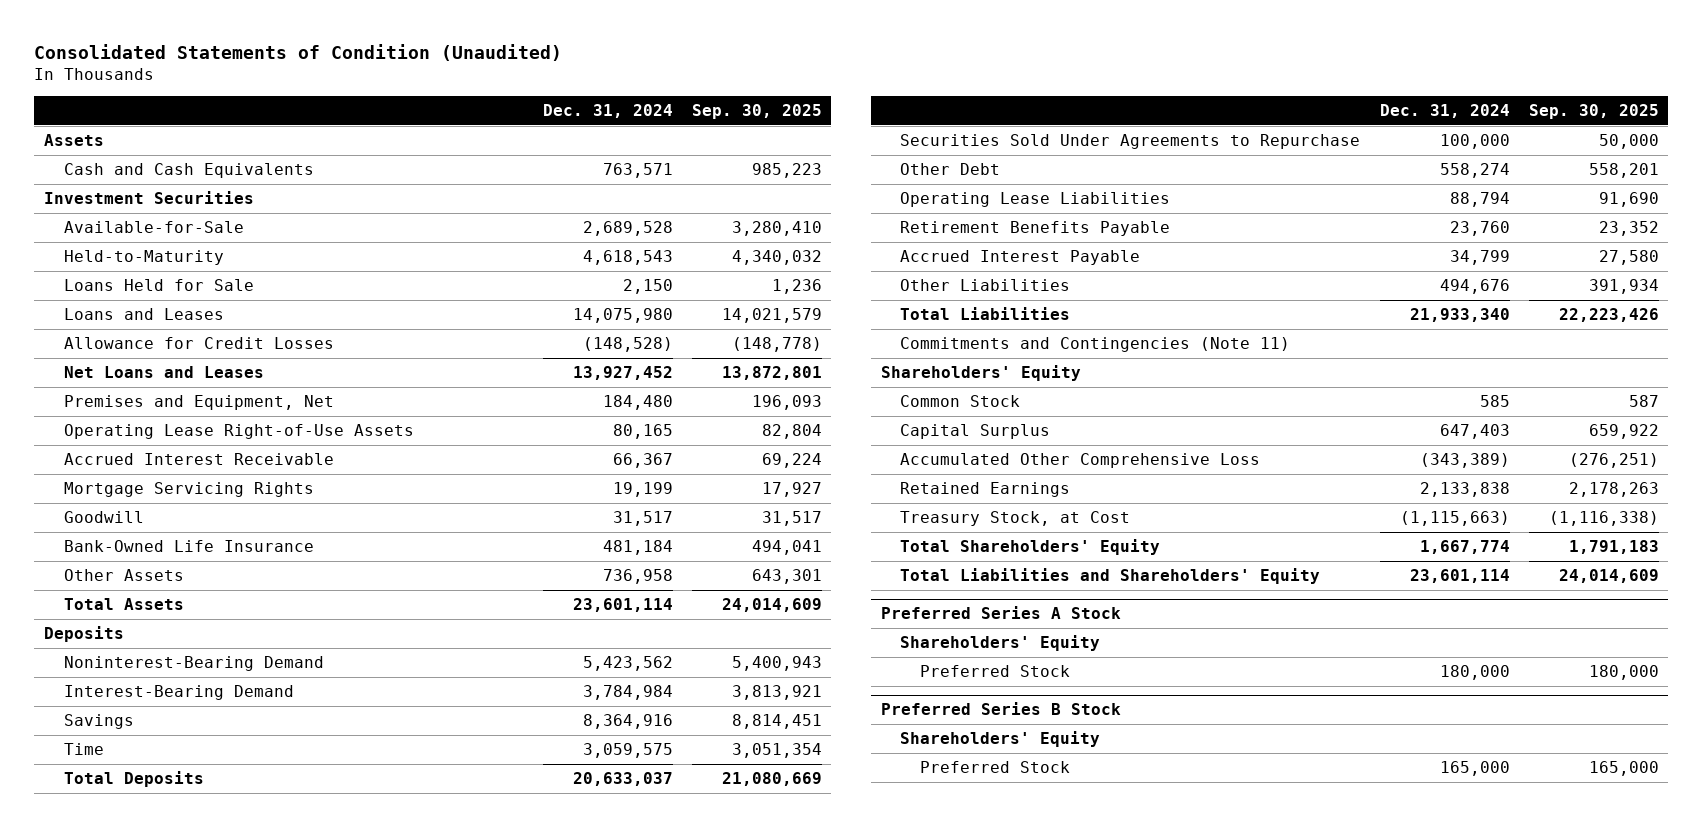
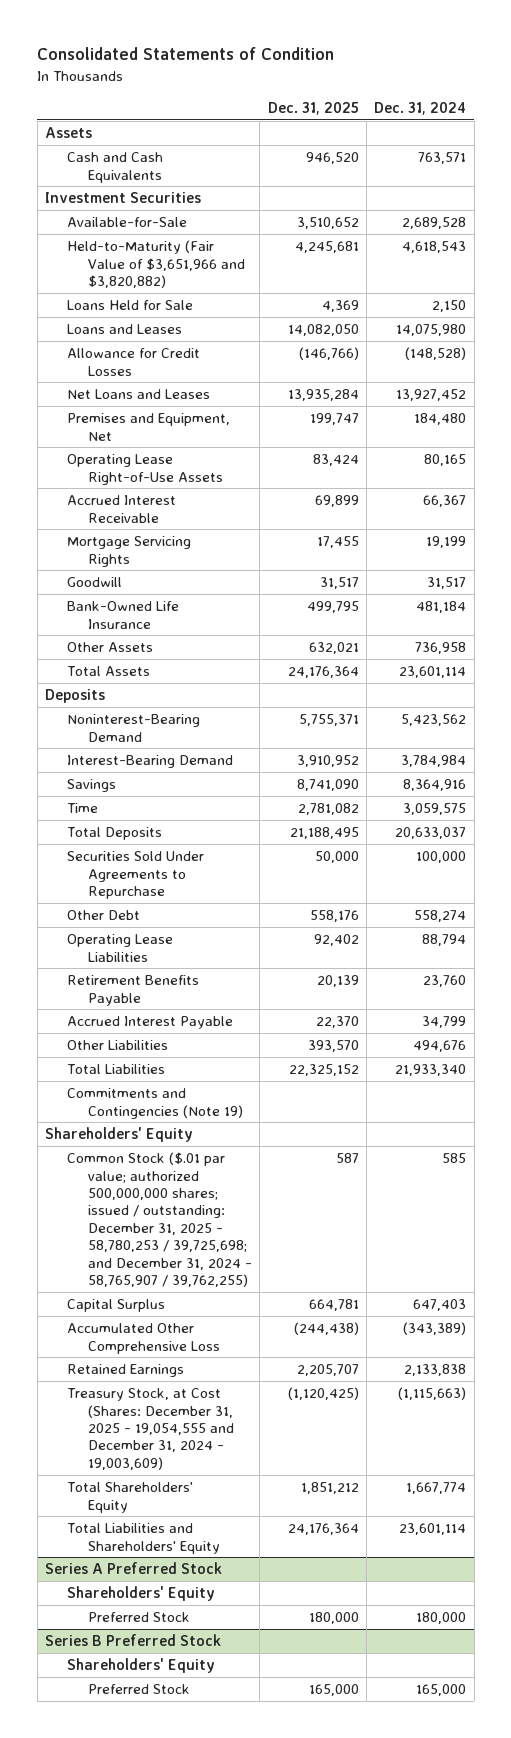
[34,43,563,61] Consolidated Statements of Condition (Unaudited) -> [37,47,335,61] Consolidated Statements of Condition
[691,104,822,120] Sep. 30, 2025 -> none
none -> [267,101,359,115] Dec. 31, 2025
[63,250,224,266] Held-to-Maturity -> [66,240,246,288] Held-to-Maturity (Fair Value of $3,651,966 and $3,820,882)
[900,337,1291,353] Commitments and Contingencies (Note 11) -> [66,1088,244,1119] Commitments and Contingencies (Note 19)
[900,395,1021,408] Common Stock -> [66,1152,253,1288] Common Stock ($.01 par value; authorized 500,000,000 shares; issued / outstanding: December 31, 2025 - 58,780,253 / 39,725,698; and December 31, 2024 - 58,765,907 / 39,762,255)
[900,511,1131,527] Treasury Stock, at Cost -> [66,1388,235,1470] Treasury Stock, at Cost (Shares: December 31, 2025 - 19,054,555 and December 31, 2024 - 19,003,609)
[880,606,1121,620] Preferred Series A Stock -> [44,1562,222,1575] Series A Preferred Stock
[880,702,1121,716] Preferred Series B Stock -> [44,1634,221,1647] Series B Preferred Stock

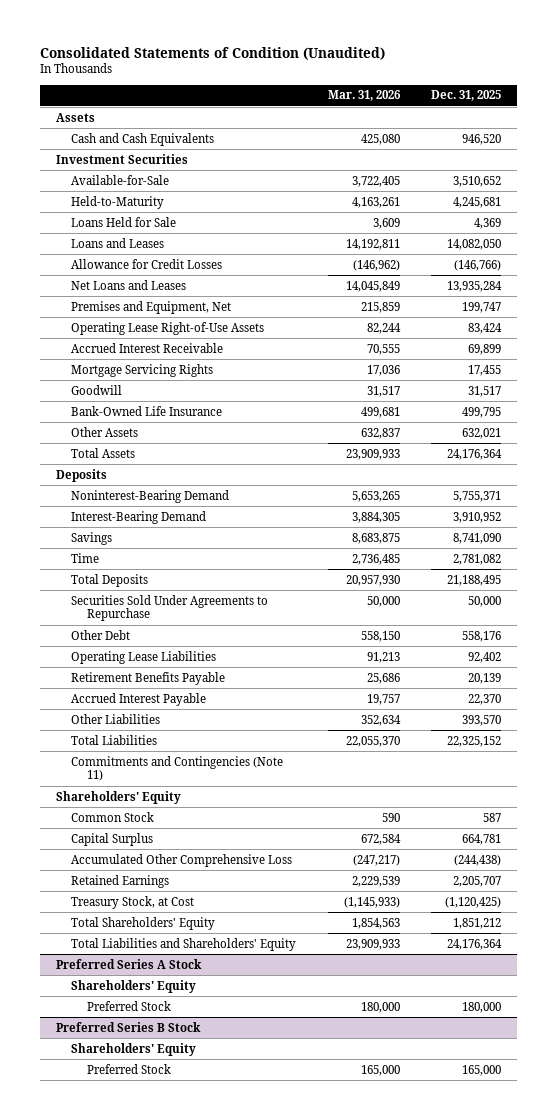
[37,47,335,61] Consolidated Statements of Condition -> [39,46,385,60] Consolidated Statements of Condition (Unaudited)
[374,101,467,115] Dec. 31, 2024 -> none
none -> [327,90,401,102] Mar. 31, 2026
[66,240,246,288] Held-to-Maturity (Fair Value of $3,651,966 and $3,820,882) -> [71,195,165,209] Held-to-Maturity
[66,1088,244,1119] Commitments and Contingencies (Note 19) -> [71,755,284,782] Commitments and Contingencies (Note 11)
[66,1152,253,1288] Common Stock ($.01 par value; authorized 500,000,000 shares; issued / outstanding: December 31, 2025 - 58,780,253 / 39,725,698; and December 31, 2024 - 58,765,907 / 39,762,255) -> [71,811,155,822] Common Stock
[66,1388,235,1470] Treasury Stock, at Cost (Shares: December 31, 2025 - 19,054,555 and December 31, 2024 - 19,003,609) -> [71,895,195,909] Treasury Stock, at Cost
[44,1562,222,1575] Series A Preferred Stock -> [55,958,202,969] Preferred Series A Stock
[44,1634,221,1647] Series B Preferred Stock -> [55,1021,201,1032] Preferred Series B Stock

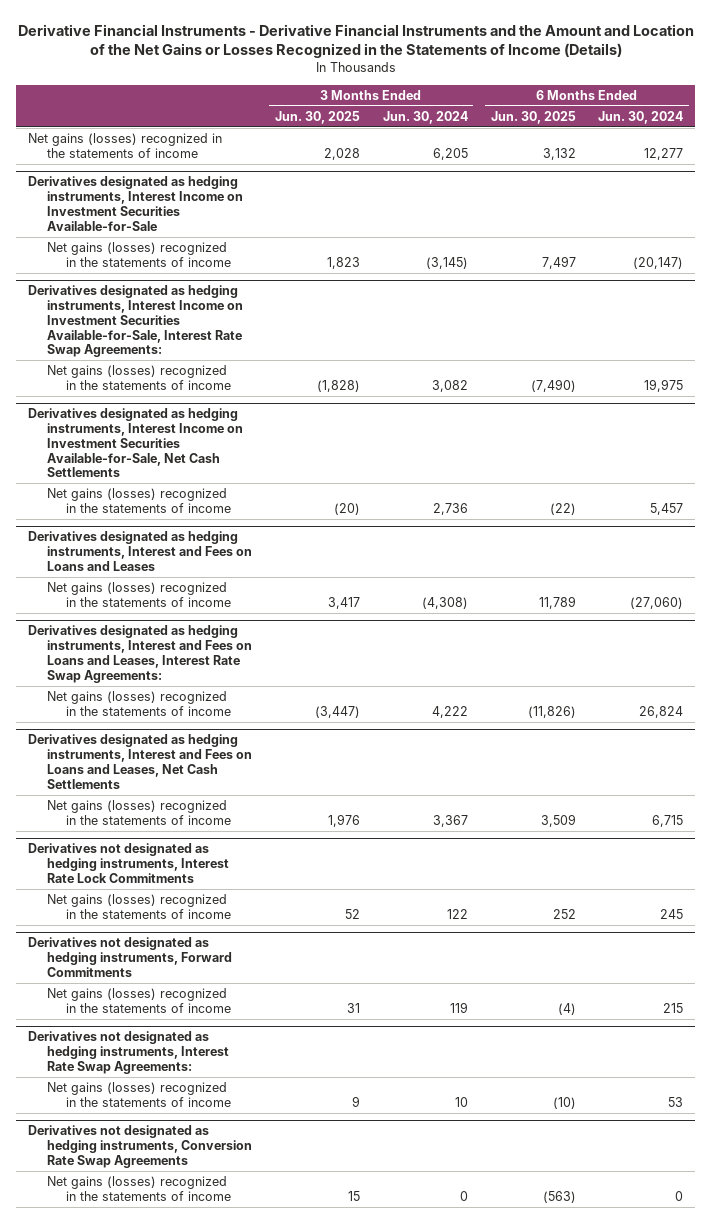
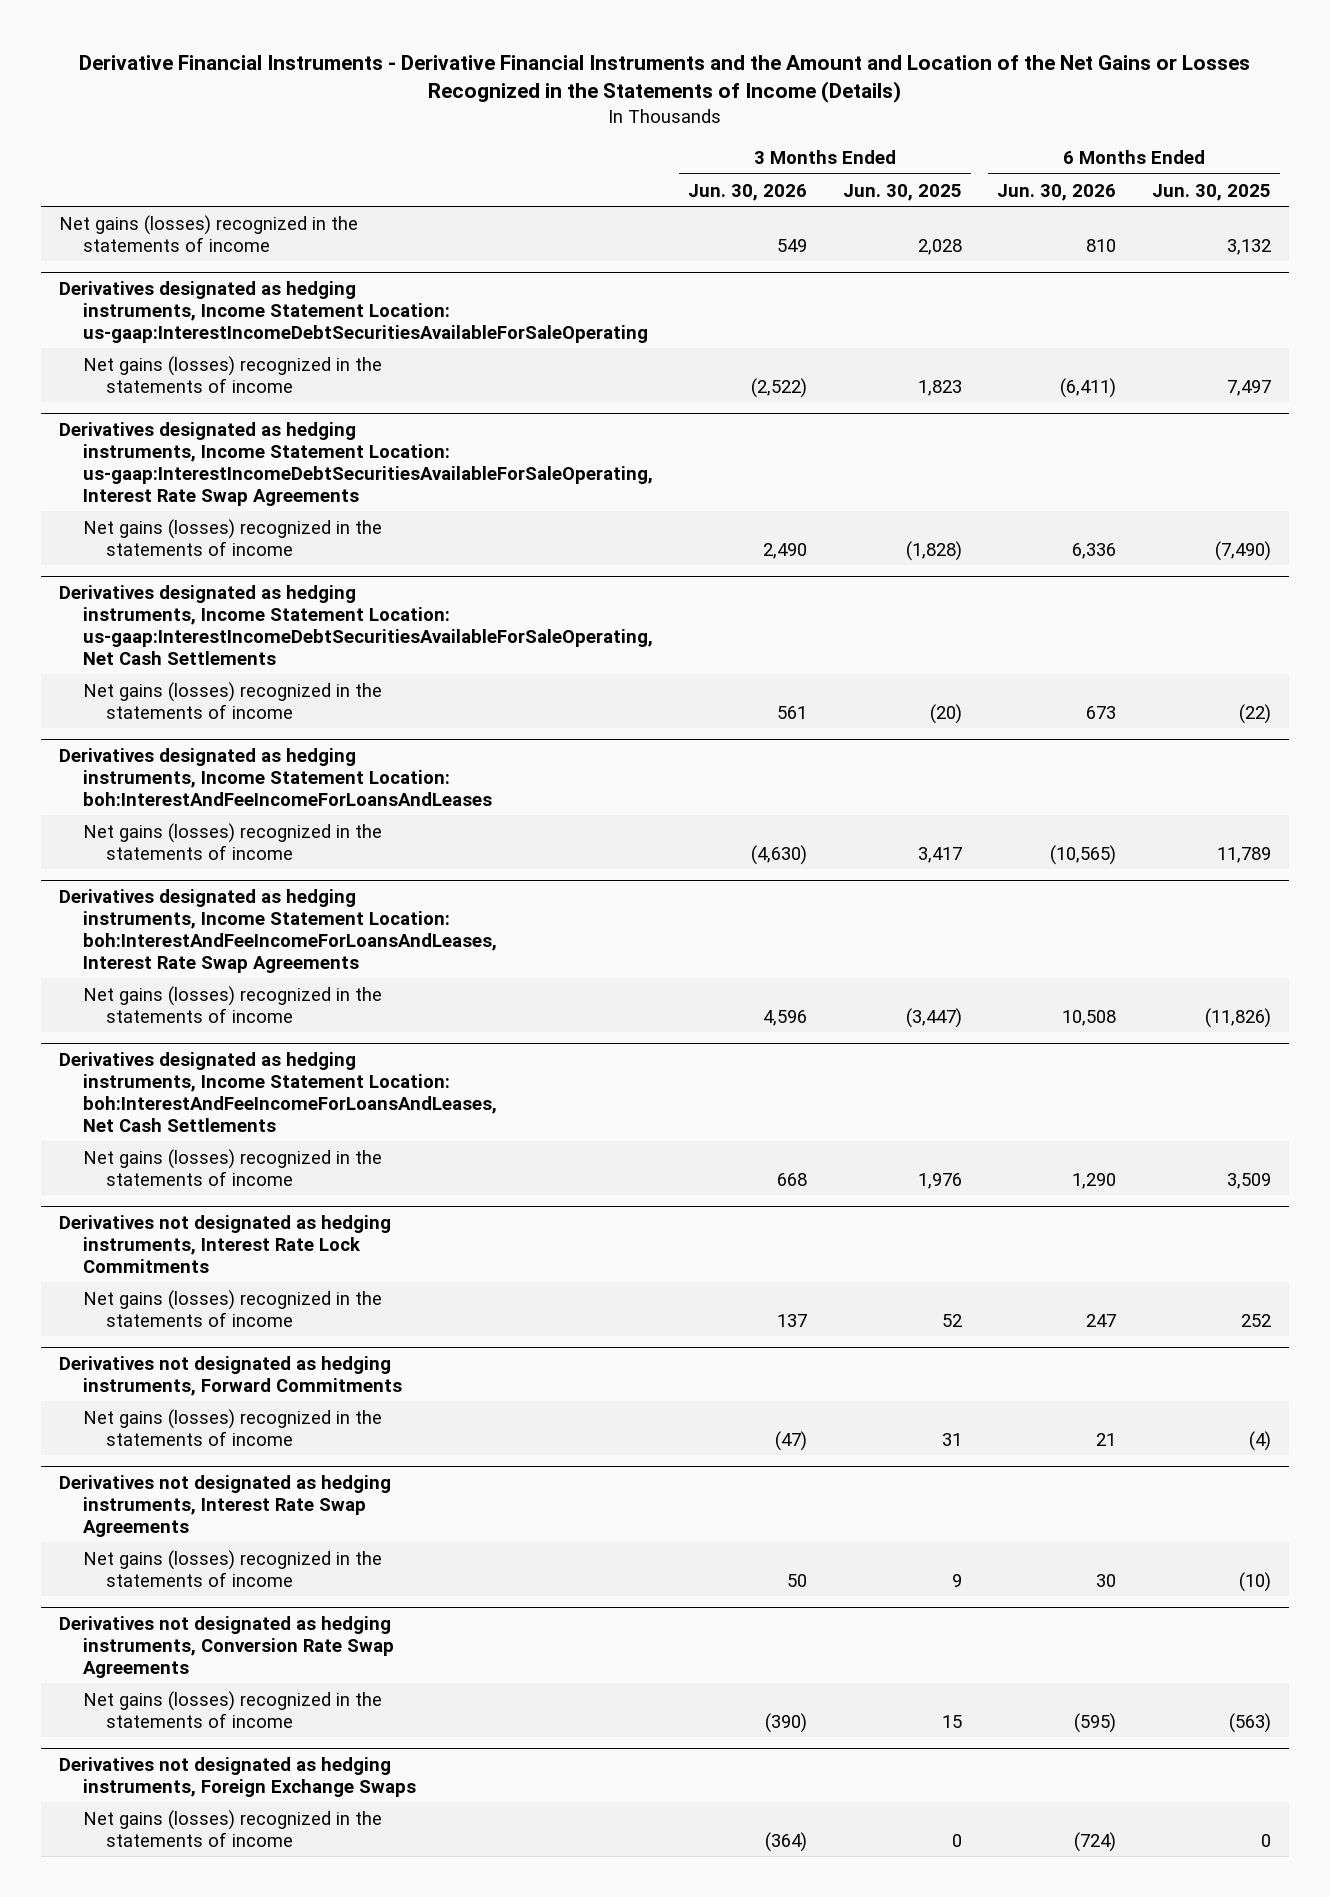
[382,110,468,124] Jun. 30, 2024 -> none
[598,110,684,124] Jun. 30, 2024 -> none
none -> [688,183,808,201] Jun. 30, 2026
none -> [997,183,1117,201] Jun. 30, 2026
[27,176,244,231] Derivatives designated as hedging instruments, Interest Income on Investment Securities Available-for-Sale -> none
none -> [58,280,648,343] Derivatives designated as hedging instruments, Income Statement Location: us-gaap:InterestIncomeDebtSecuritiesAvailableForSaleOperating
[27,285,244,358] Derivatives designated as hedging instruments, Interest Income on Investment Securities Available-for-Sale, Interest Rate Swap Agreements: -> none
none -> [58,421,653,506] Derivatives designated as hedging instruments, Income Statement Location: us-gaap:InterestIncomeDebtSecuritiesAvailableForSaleOperating, Interest Rate Swap Agreements
[27,408,244,478] Derivatives designated as hedging instruments, Interest Income on Investment Securities Available-for-Sale, Net Cash Settlements -> none
none -> [58,584,653,665] Derivatives designated as hedging instruments, Income Statement Location: us-gaap:InterestIncomeDebtSecuritiesAvailableForSaleOperating, Net Cash Settlements
[27,531,253,571] Derivatives designated as hedging instruments, Interest and Fees on Loans and Leases -> none
none -> [58,747,492,806] Derivatives designated as hedging instruments, Income Statement Location: boh:InterestAndFeeIncomeForLoansAndLeases
[27,625,253,683] Derivatives designated as hedging instruments, Interest and Fees on Loans and Leases, Interest Rate Swap Agreements: -> none
none -> [58,888,497,973] Derivatives designated as hedging instruments, Income Statement Location: boh:InterestAndFeeIncomeForLoansAndLeases, Interest Rate Swap Agreements
[27,734,253,789] Derivatives designated as hedging instruments, Interest and Fees on Loans and Leases, Net Cash Settlements -> none
none -> [58,1051,497,1132] Derivatives designated as hedging instruments, Income Statement Location: boh:InterestAndFeeIncomeForLoansAndLeases, Net Cash Settlements
[27,1031,230,1074] Derivatives not designated as hedging instruments, Interest Rate Swap Agreements: -> [58,1474,391,1537] Derivatives not designated as hedging instruments, Interest Rate Swap Agreements
none -> [58,1756,416,1797] Derivatives not designated as hedging instruments, Foreign Exchange Swaps
none -> [82,1809,382,1847] Net gains (losses) recognized in the statements of income

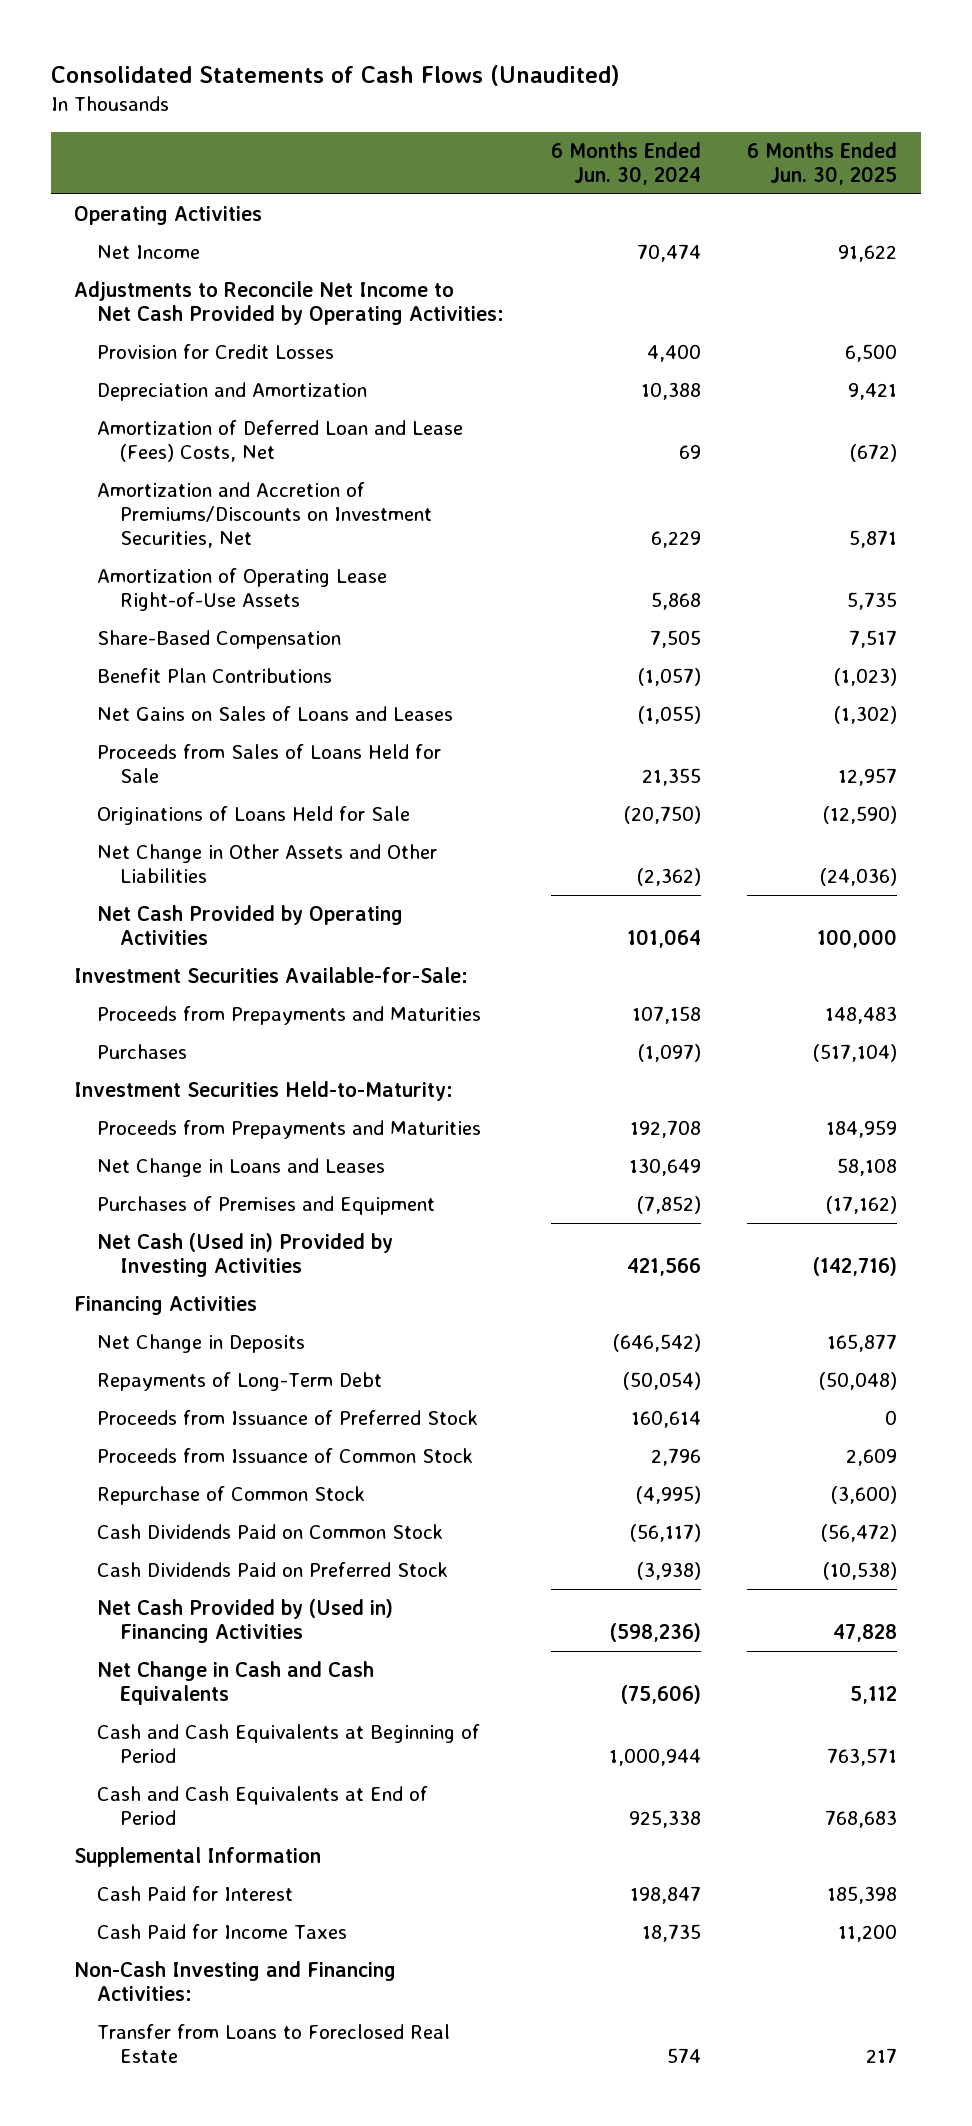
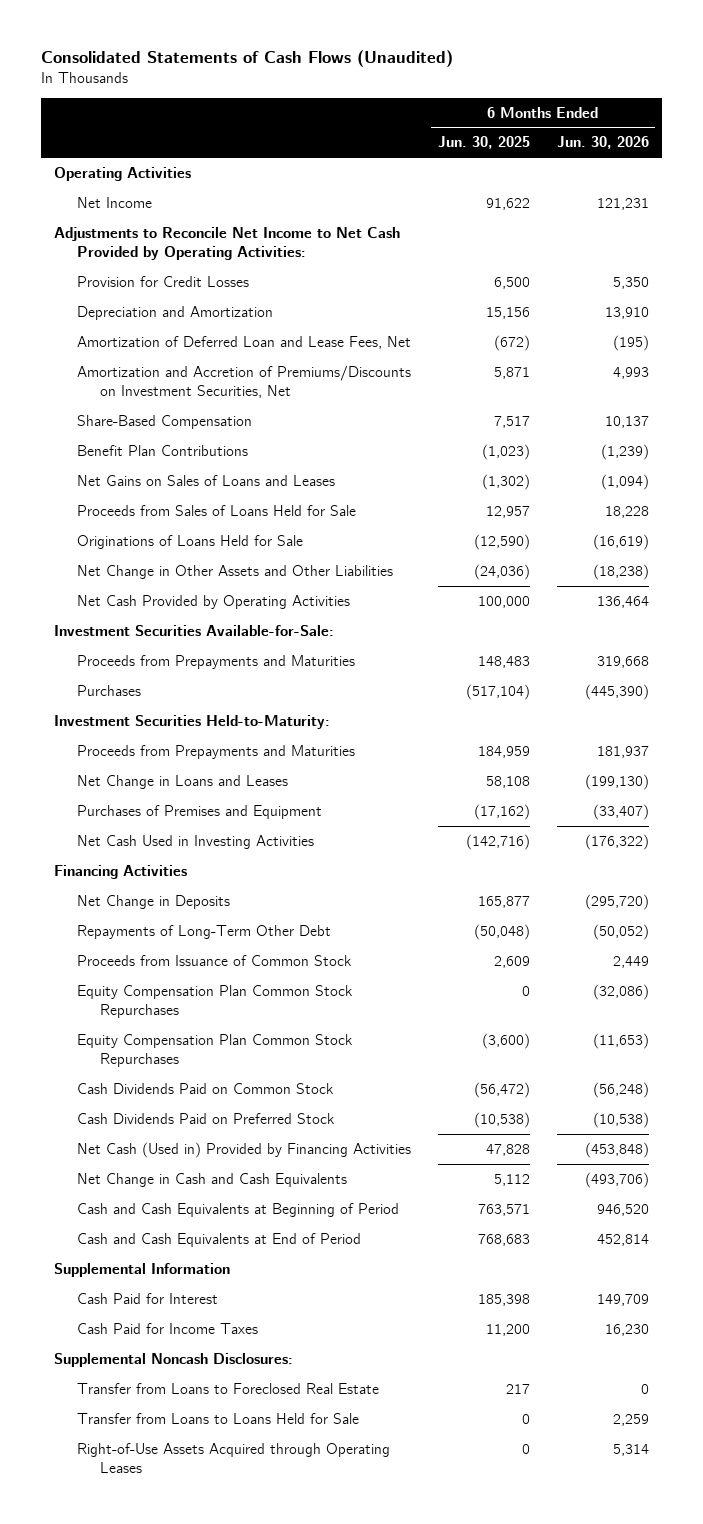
[550,142,701,186] 6 Months Ended Jun. 30, 2024 -> none
none -> [556,136,649,150] Jun. 30, 2026
[848,382,898,400] 9,421 -> [485,306,530,319] 15,156
[97,419,464,463] Amortization of Deferred Loan and Lease (Fees) Costs, Net -> [77,335,412,349] Amortization of Deferred Loan and Lease Fees, Net
[97,567,388,612] Amortization of Operating Lease Right-of-Use Assets -> none
[97,1232,394,1278] Net Cash (Used in) Provided by Investing Activities -> [77,834,315,849] Net Cash Used in Investing Activities
[97,1409,479,1425] Proceeds from Issuance of Preferred Stock -> none
[97,1371,383,1391] Repayments of Long-Term Debt -> [77,924,332,939] Repayments of Long-Term Other Debt
[97,1485,366,1505] Repurchase of Common Stock -> [77,984,354,1018] Equity Compensation Plan Common Stock Repurchases
[831,1485,898,1504] (3,600) -> [521,985,530,996] 0
none -> [77,1033,354,1067] Equity Compensation Plan Common Stock Repurchases
[97,1598,394,1644] Net Cash Provided by (Used in) Financing Activities -> [77,1141,412,1158] Net Cash (Used in) Provided by Financing Activities
[74,1960,397,2002] Non-Cash Investing and Financing Activities: -> [54,1352,294,1367] Supplemental Noncash Disclosures:
none -> [77,1412,360,1424] Transfer from Loans to Loans Held for Sale
none -> [77,1442,391,1473] Right-of-Use Assets Acquired through Operating Leases

